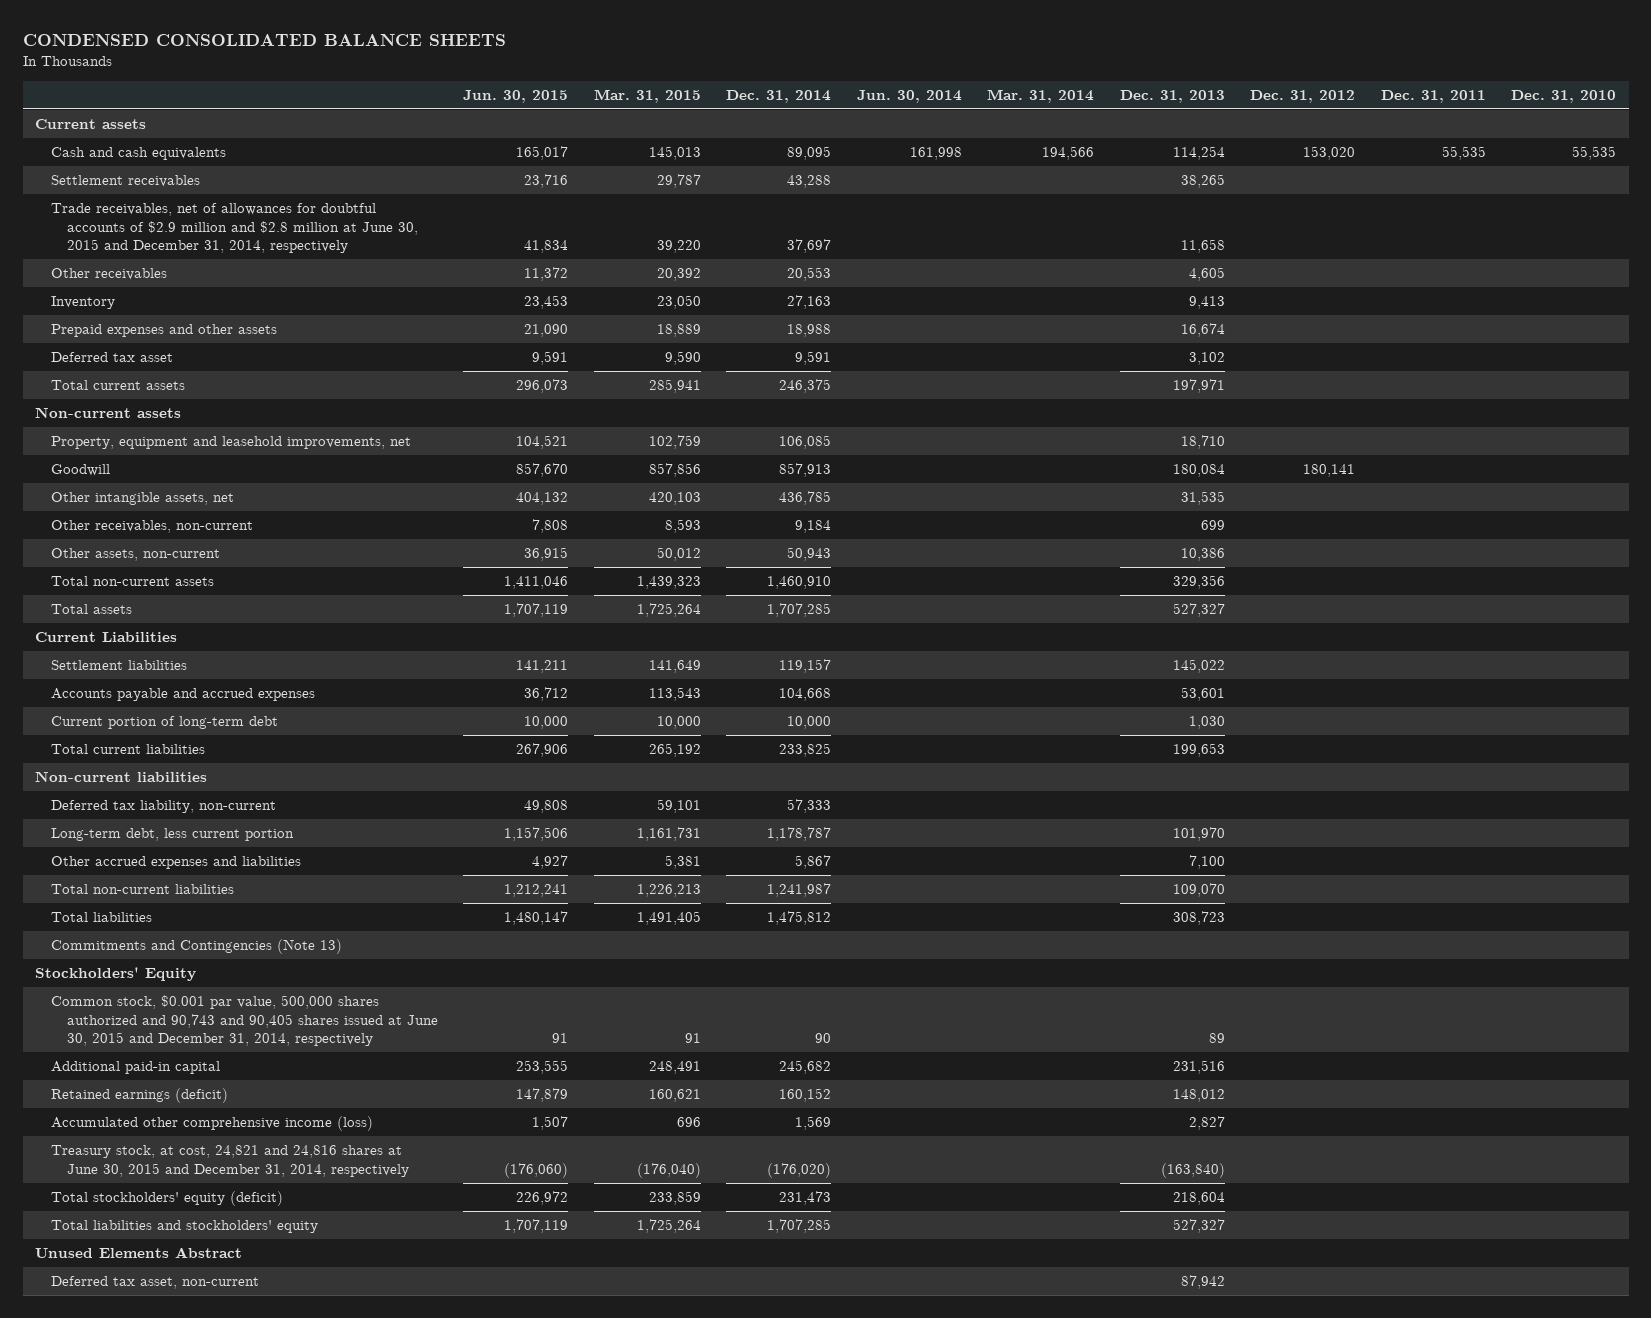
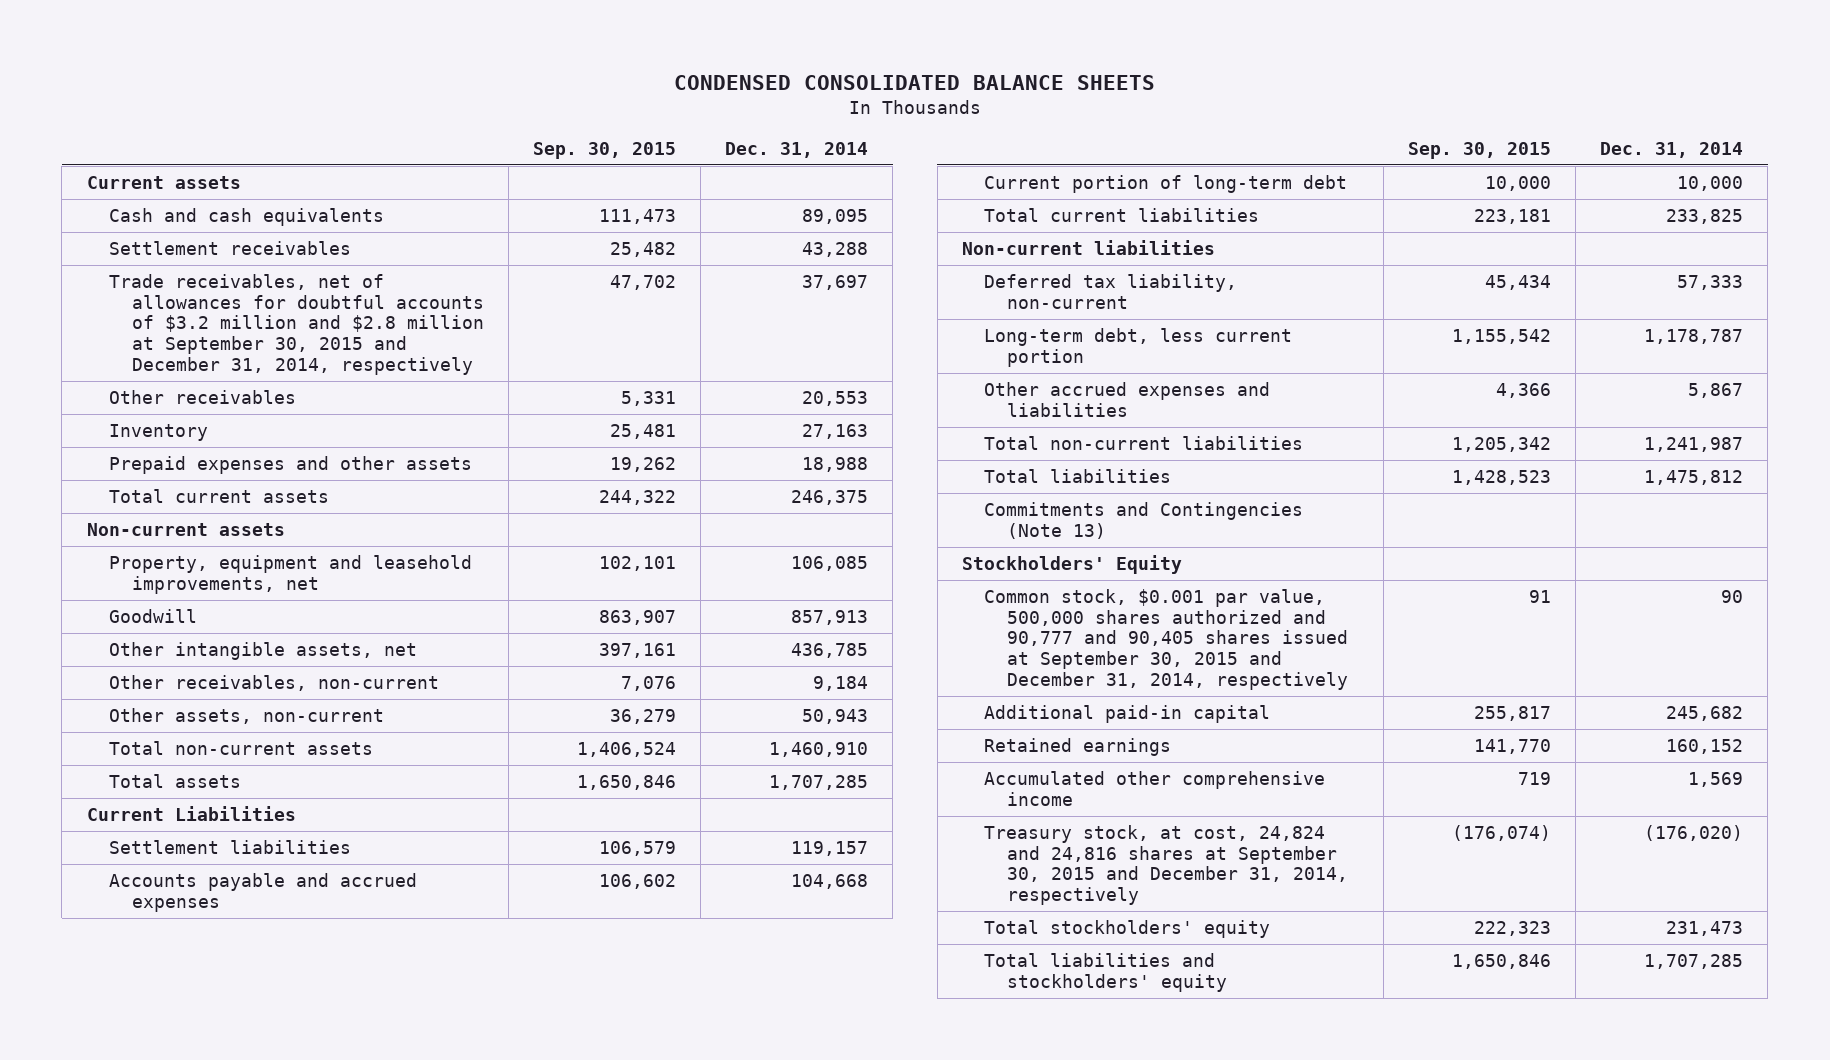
[463,89,569,103] Jun. 30, 2015 -> none
[593,88,701,103] Mar. 31, 2015 -> none
[856,89,962,103] Jun. 30, 2014 -> none
[987,88,1095,103] Mar. 31, 2014 -> none
[1119,89,1225,103] Dec. 31, 2013 -> none
[1250,89,1356,103] Dec. 31, 2012 -> none
[1380,89,1486,103] Dec. 31, 2011 -> none
[1510,89,1616,103] Dec. 31, 2010 -> none
none -> [532,141,676,159] Sep. 30, 2015
[51,203,418,254] Trade receivables, net of allowances for doubtful accounts of $2.9 million and $2.8 million at June 30, 2015 and December 31, 2014, respectively -> [109,274,484,375] Trade receivables, net of allowances for doubtful accounts of $3.2 million and $2.8 million at September 30, 2015 and December 31, 2014, respectively
[51,352,174,363] Deferred tax asset -> none
[51,995,438,1047] Common stock, $0.001 par value, 500,000 shares authorized and 90,743 and 90,405 shares issued at June 30, 2015 and December 31, 2014, respectively -> [984,589,1348,690] Common stock, $0.001 par value, 500,000 shares authorized and 90,777 and 90,405 shares issued at September 30, 2015 and December 31, 2014, respectively
[51,1088,229,1104] Retained earnings (deficit) -> [984,738,1172,757] Retained earnings
[51,1116,374,1132] Accumulated other comprehensive income (loss) -> [984,771,1326,806] Accumulated other comprehensive income
[51,1145,409,1177] Treasury stock, at cost, 24,821 and 24,816 shares at June 30, 2015 and December 31, 2014, respectively -> [984,825,1348,906] Treasury stock, at cost, 24,824 and 24,816 shares at September 30, 2015 and December 31, 2014, respectively
[51,1191,284,1207] Total stockholders' equity (deficit) -> [984,920,1271,939] Total stockholders' equity
[35,1247,243,1259] Unused Elements Abstract -> none
[51,1276,260,1290] Deferred tax asset, non-current -> none

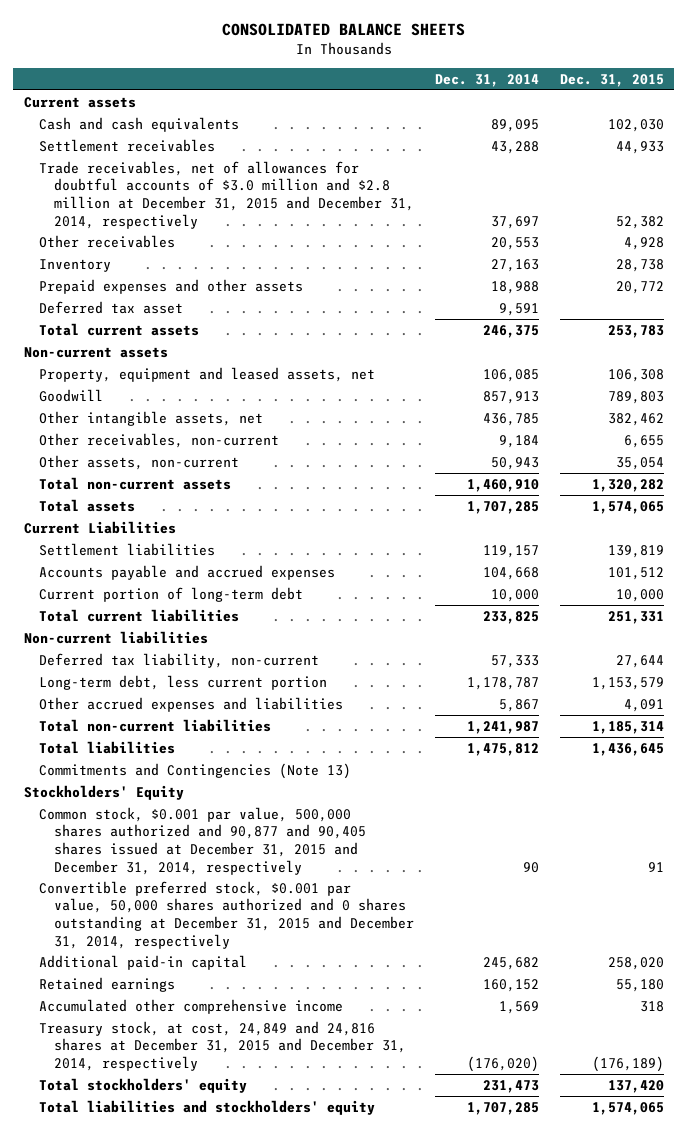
[673,74,1155,90] CONDENSED CONSOLIDATED BALANCE SHEETS -> [221,23,465,37] CONSOLIDATED BALANCE SHEETS
[532,141,676,159] Sep. 30, 2015 -> none
none -> [559,74,664,88] Dec. 31, 2015
[109,274,484,375] Trade receivables, net of allowances for doubtful accounts of $3.2 million and $2.8 million at September 30, 2015 and December 31, 2014, respectively -> [38,160,414,229] Trade receivables, net of allowances for doubtful accounts of $3.0 million and $2.8 million at December 31, 2015 and December 31, 2014, respectively
none -> [38,300,183,314] Deferred tax asset
[109,555,473,594] Property, equipment and leasehold improvements, net -> [38,366,375,382] Property, equipment and leased assets, net
[984,589,1348,690] Common stock, $0.001 par value, 500,000 shares authorized and 90,777 and 90,405 shares issued at September 30, 2015 and December 31, 2014, respectively -> [38,806,366,875] Common stock, $0.001 par value, 500,000 shares authorized and 90,877 and 90,405 shares issued at December 31, 2015 and December 31, 2014, respectively
none -> [38,880,414,949] Convertible preferred stock, $0.001 par value, 50,000 shares authorized and 0 shares outstanding at December 31, 2015 and December 31, 2014, respectively
[984,825,1348,906] Treasury stock, at cost, 24,824 and 24,816 shares at September 30, 2015 and December 31, 2014, respectively -> [38,1020,406,1071] Treasury stock, at cost, 24,849 and 24,816 shares at December 31, 2015 and December 31, 2014, respectively

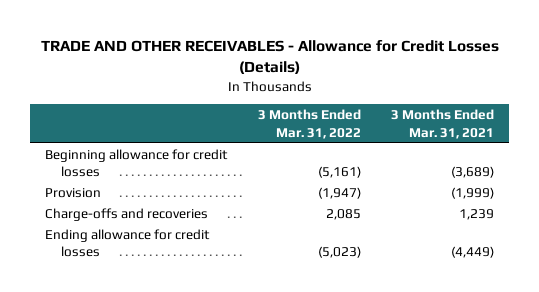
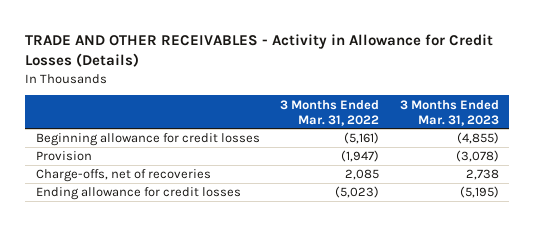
[40,40,499,75] TRADE AND OTHER RECEIVABLES - Allowance for Credit Losses (Details) -> [25,34,494,68] TRADE AND OTHER RECEIVABLES - Activity in Allowance for Credit Losses (Details)
[391,109,495,139] 3 Months Ended Mar. 31, 2021 -> none
none -> [399,99,499,126] 3 Months Ended Mar. 31, 2023
[45,207,209,221] Charge-offs and recoveries -> [35,169,211,183] Charge-offs, net of recoveries

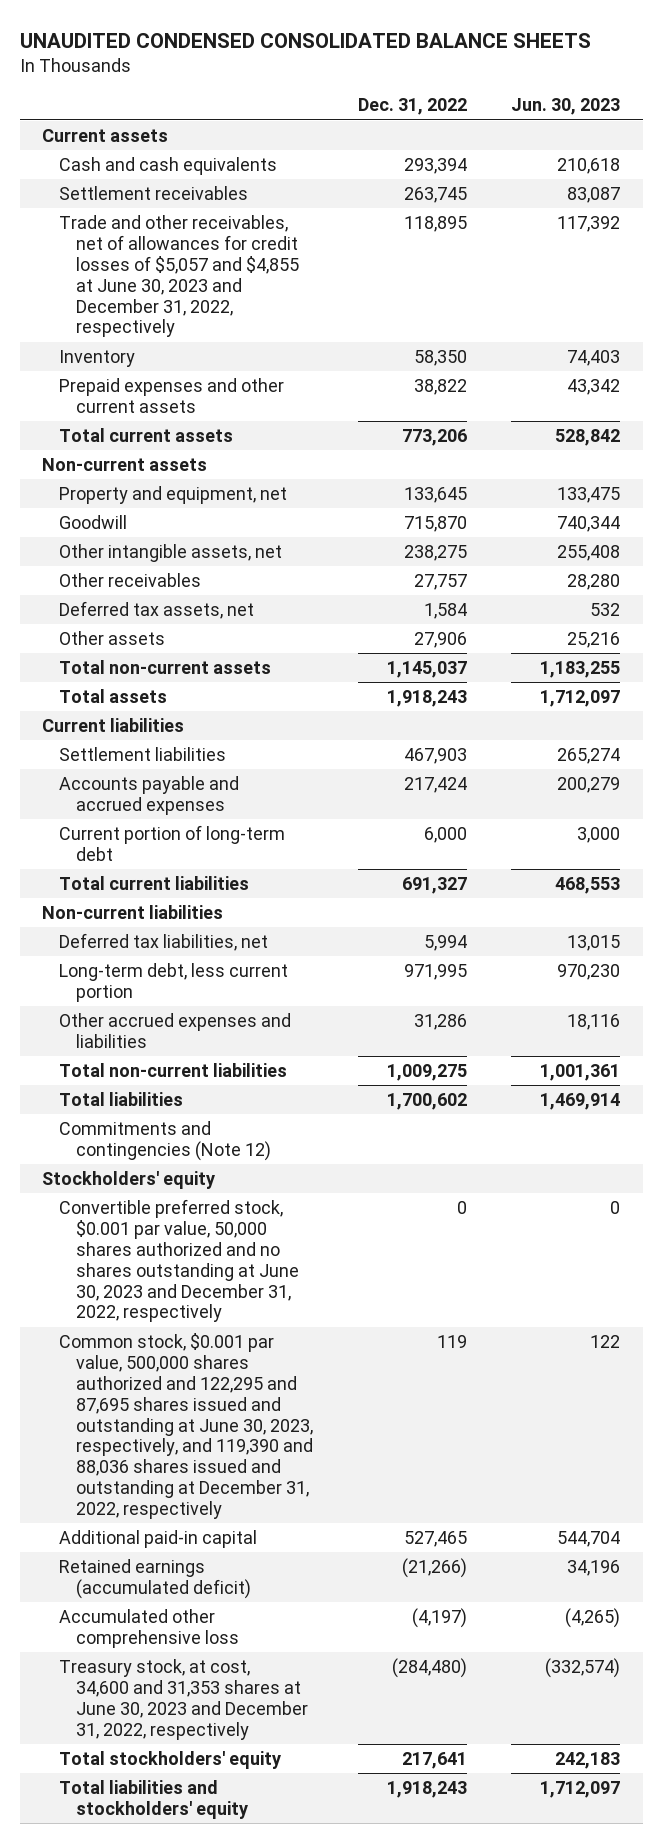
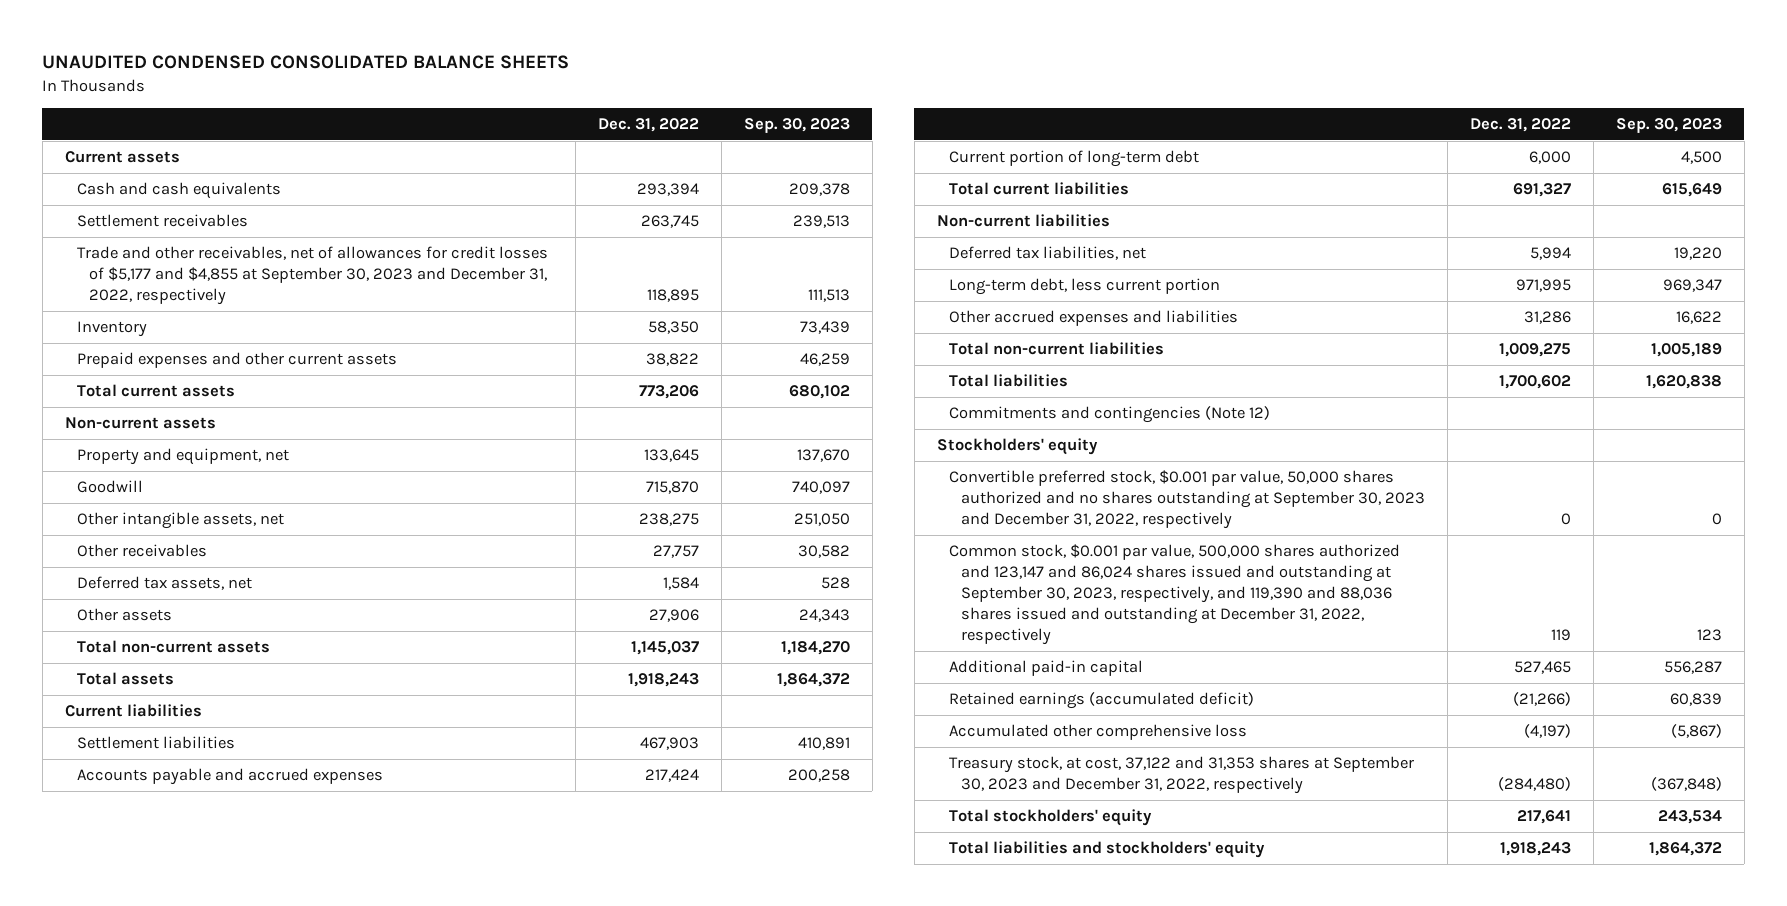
[511,98,621,116] Jun. 30, 2023 -> none
none -> [743,117,850,133] Sep. 30, 2023
[59,215,299,338] Trade and other receivables, net of allowances for credit losses of $5,057 and $4,855 at June 30, 2023 and December 31, 2022, respectively -> [76,246,548,306] Trade and other receivables, net of allowances for credit losses of $5,177 and $4,855 at September 30, 2023 and December 31, 2022, respectively
[59,1199,299,1323] Convertible preferred stock, $0.001 par value, 50,000 shares authorized and no shares outstanding at June 30, 2023 and December 31, 2022, respectively -> [948,470,1425,530] Convertible preferred stock, $0.001 par value, 50,000 shares authorized and no shares outstanding at September 30, 2023 and December 31, 2022, respectively
[59,1333,313,1520] Common stock, $0.001 par value, 500,000 shares authorized and 122,295 and 87,695 shares issued and outstanding at June 30, 2023, respectively, and 119,390 and 88,036 shares issued and outstanding at December 31, 2022, respectively -> [948,544,1400,645] Common stock, $0.001 par value, 500,000 shares authorized and 123,147 and 86,024 shares issued and outstanding at September 30, 2023, respectively, and 119,390 and 88,036 shares issued and outstanding at December 31, 2022, respectively
[59,1659,308,1740] Treasury stock, at cost, 34,600 and 31,353 shares at June 30, 2023 and December 31, 2022, respectively -> [948,756,1414,795] Treasury stock, at cost, 37,122 and 31,353 shares at September 30, 2023 and December 31, 2022, respectively

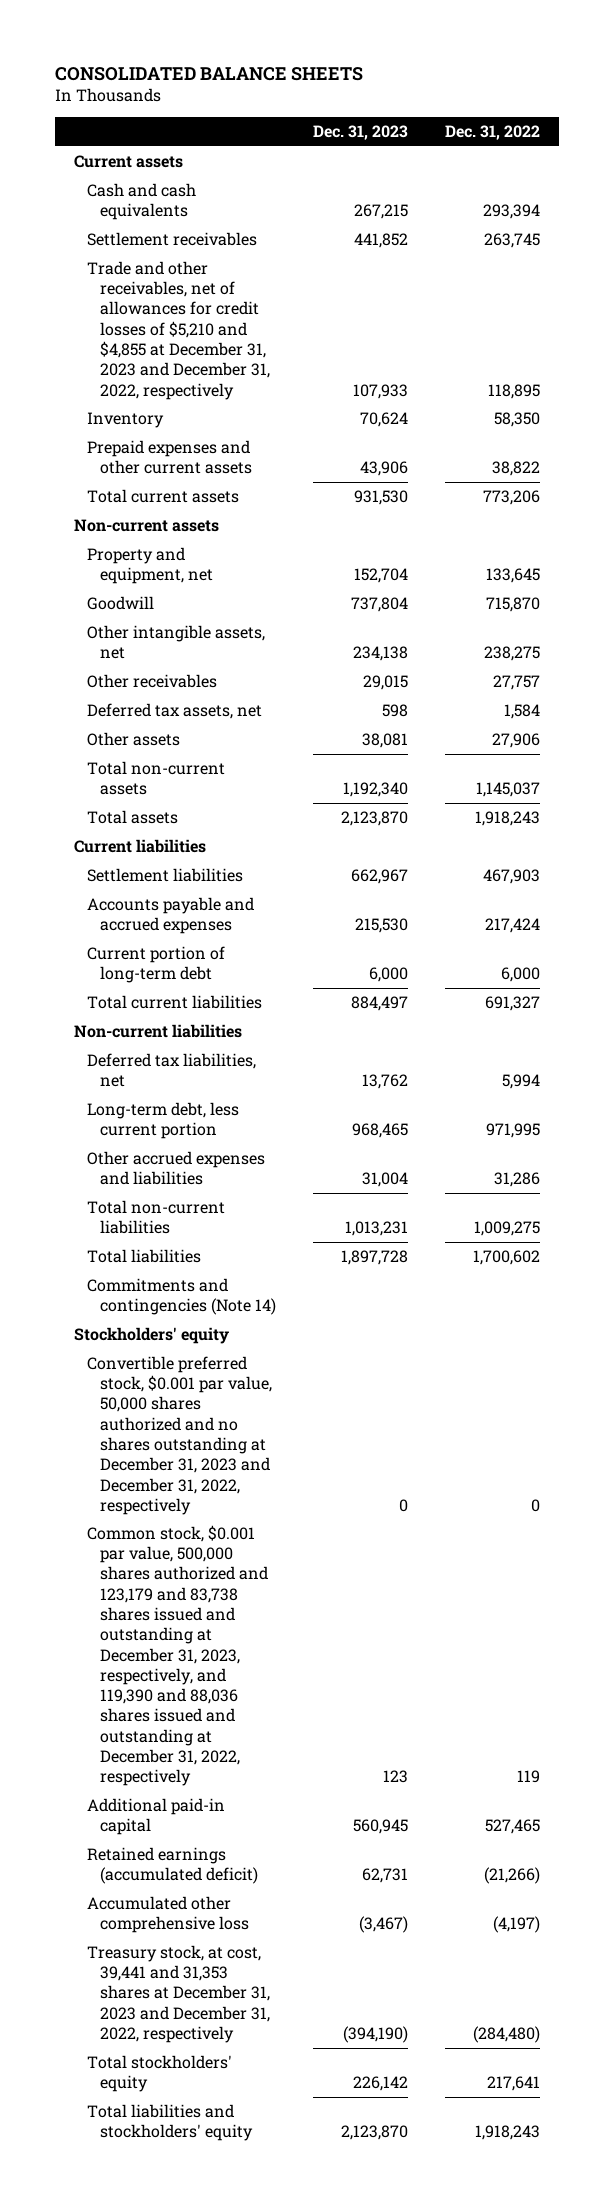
[42,55,570,70] UNAUDITED CONDENSED CONSOLIDATED BALANCE SHEETS -> [55,66,364,81] CONSOLIDATED BALANCE SHEETS
[743,117,850,133] Sep. 30, 2023 -> none
none -> [313,125,409,141] Dec. 31, 2023
[76,246,548,306] Trade and other receivables, net of allowances for credit losses of $5,177 and $4,855 at September 30, 2023 and December 31, 2022, respectively -> [86,260,271,400] Trade and other receivables, net of allowances for credit losses of $5,210 and $4,855 at December 31, 2023 and December 31, 2022, respectively
[948,406,1270,424] Commitments and contingencies (Note 12) -> [86,1277,277,1316] Commitments and contingencies (Note 14)
[948,470,1425,530] Convertible preferred stock, $0.001 par value, 50,000 shares authorized and no shares outstanding at September 30, 2023 and December 31, 2022, respectively -> [86,1355,273,1515] Convertible preferred stock, $0.001 par value, 50,000 shares authorized and no shares outstanding at December 31, 2023 and December 31, 2022, respectively
[948,544,1400,645] Common stock, $0.001 par value, 500,000 shares authorized and 123,147 and 86,024 shares issued and outstanding at September 30, 2023, respectively, and 119,390 and 88,036 shares issued and outstanding at December 31, 2022, respectively -> [86,1524,269,1787] Common stock, $0.001 par value, 500,000 shares authorized and 123,179 and 83,738 shares issued and outstanding at December 31, 2023, respectively, and 119,390 and 88,036 shares issued and outstanding at December 31, 2022, respectively
[948,756,1414,795] Treasury stock, at cost, 37,122 and 31,353 shares at September 30, 2023 and December 31, 2022, respectively -> [86,1944,271,2044] Treasury stock, at cost, 39,441 and 31,353 shares at December 31, 2023 and December 31, 2022, respectively

